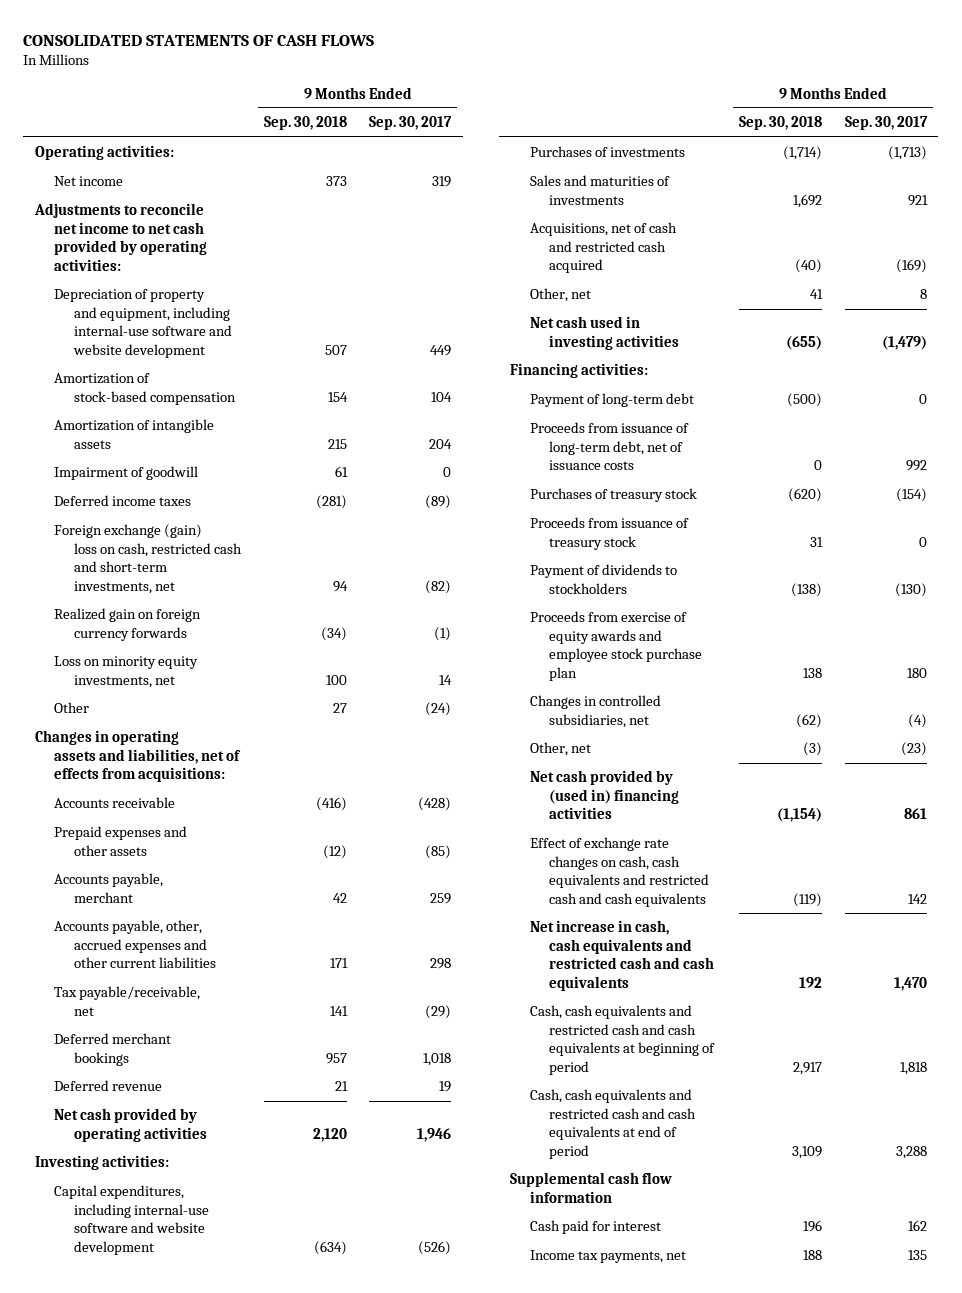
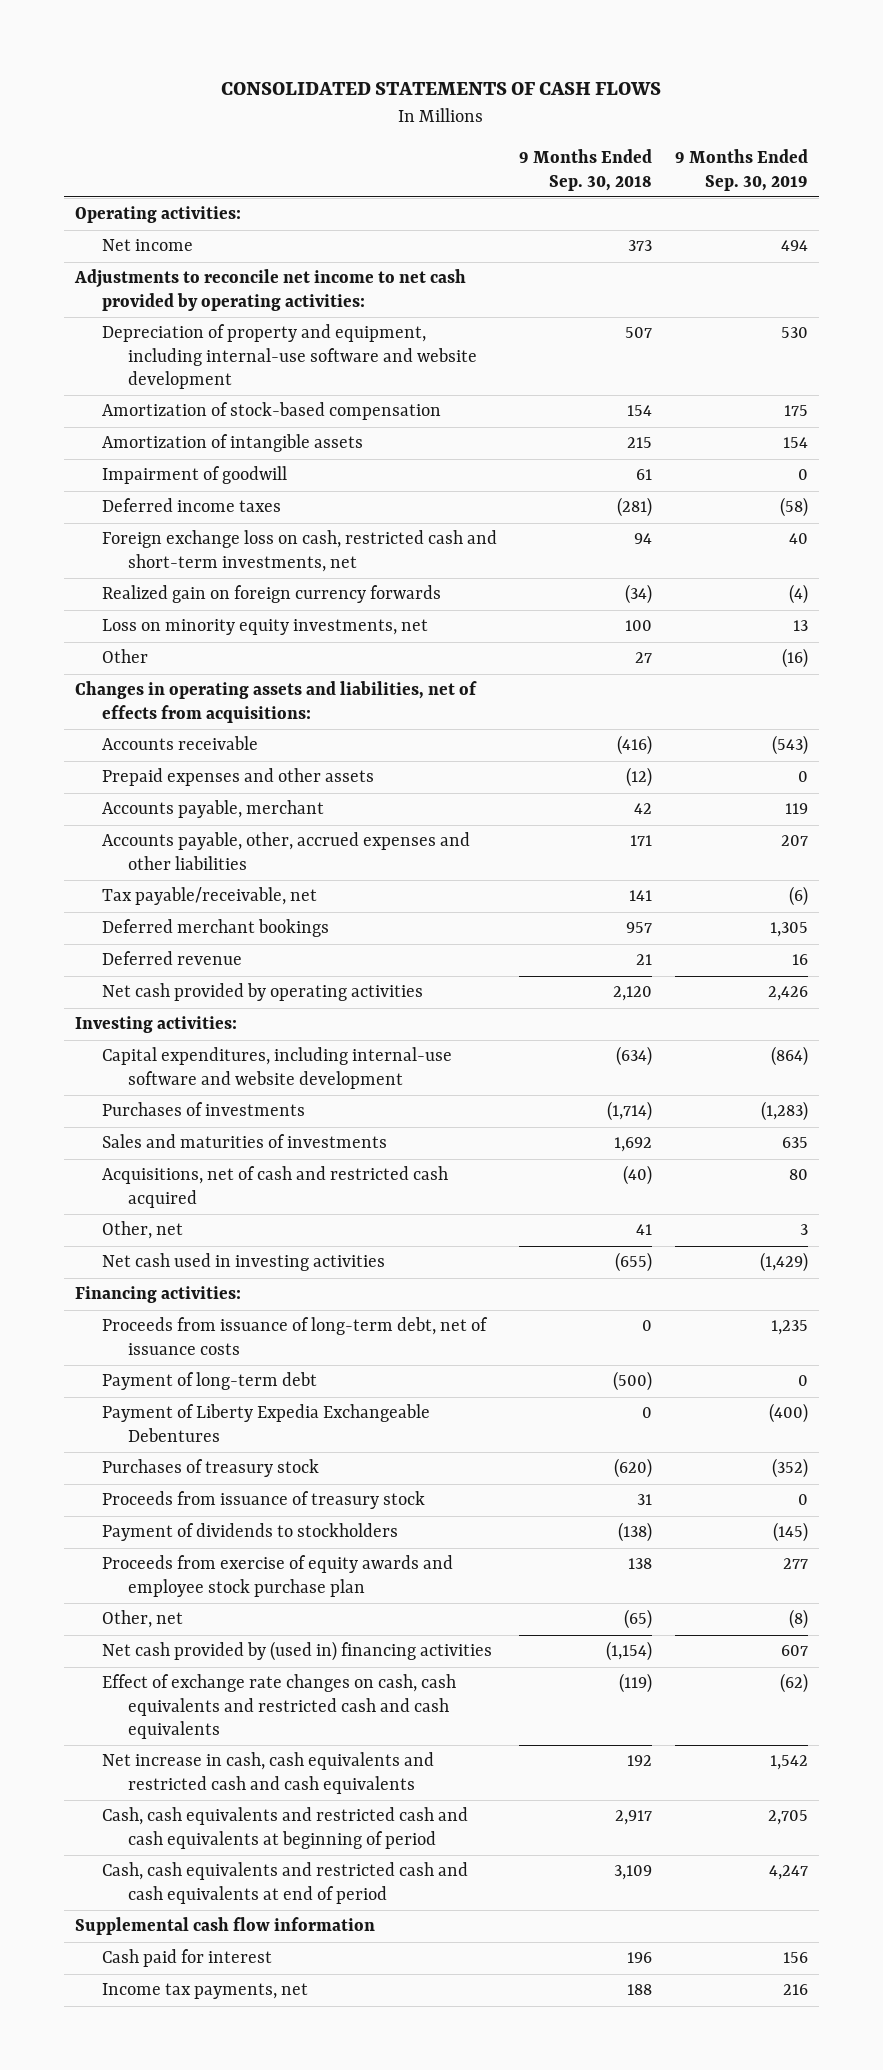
[369,116,453,131] Sep. 30, 2017 -> none
none -> [674,149,808,191] 9 Months Ended Sep. 30, 2019
[54,524,242,594] Foreign exchange (gain) loss on cash, restricted cash and short-term investments, net -> [101,530,497,572] Foreign exchange loss on cash, restricted cash and short-term investments, net
[54,920,216,969] Accounts payable, other, accrued expenses and other current liabilities -> [101,832,470,870] Accounts payable, other, accrued expenses and other liabilities
[529,393,694,408] Payment of long-term debt -> [101,1372,317,1391] Payment of long-term debt
none -> [101,1404,430,1442] Payment of Liberty Expedia Exchangeable Debentures
[529,695,661,728] Changes in controlled subsidiaries, net -> none
[803,742,823,757] (3) -> [624,1609,653,1630] (65)

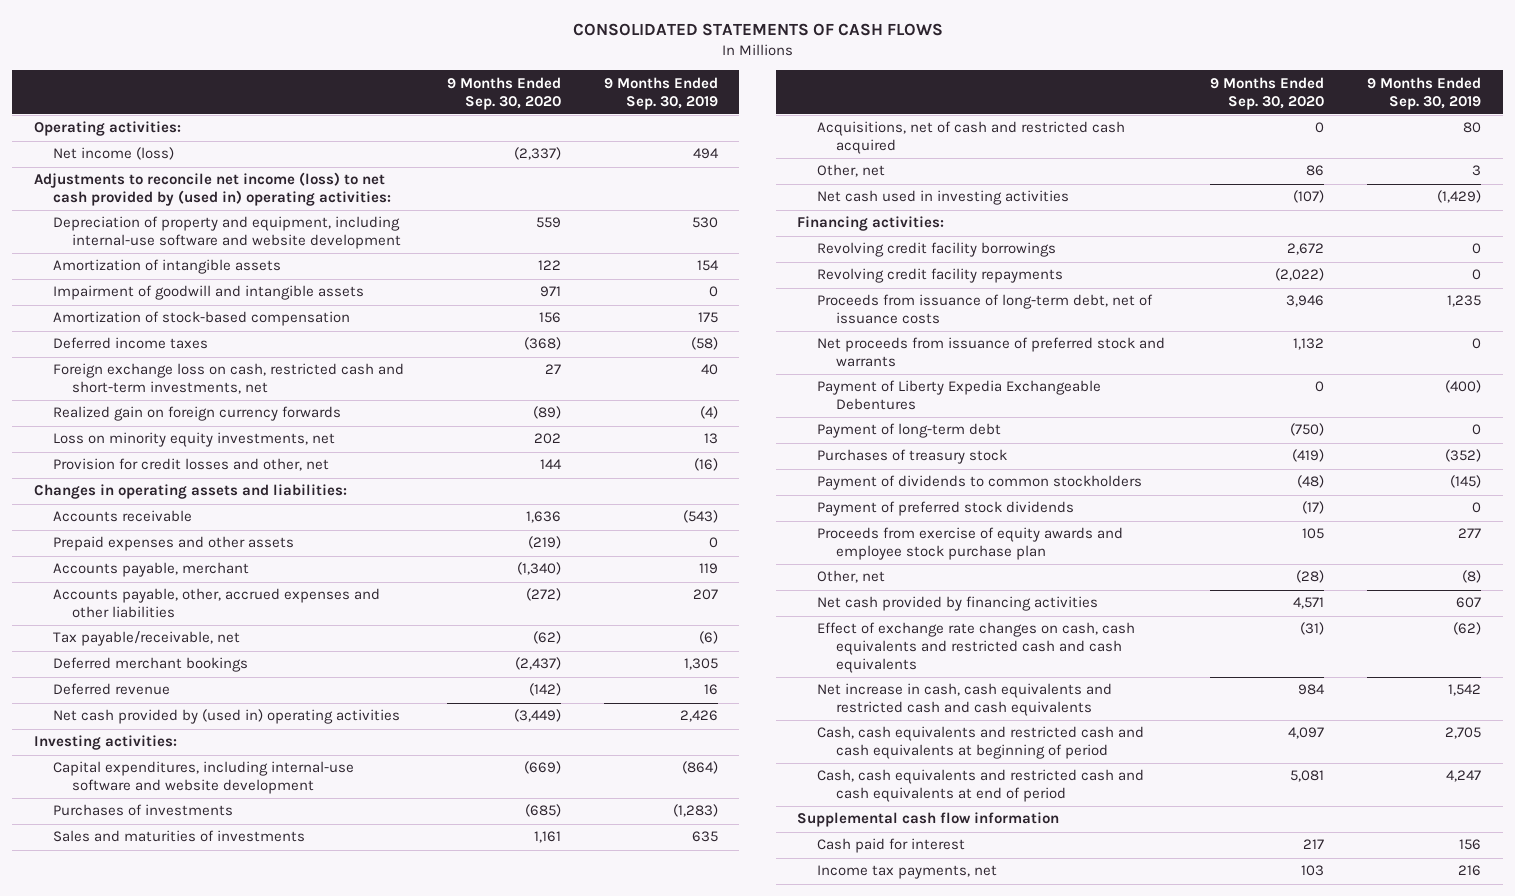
[519,149,653,191] 9 Months Ended Sep. 30, 2018 -> none
none -> [446,76,561,110] 9 Months Ended Sep. 30, 2020
[101,239,193,252] Net income -> [52,147,174,161] Net income (loss)
[74,269,467,311] Adjustments to reconcile net income to net cash provided by operating activities: -> [33,172,391,207] Adjustments to reconcile net income (loss) to net cash provided by (used in) operating activities:
[101,466,287,485] Impairment of goodwill -> [52,285,364,301] Impairment of goodwill and intangible assets
[101,402,441,421] Amortization of stock-based compensation -> [52,311,350,327] Amortization of stock-based compensation
[101,649,148,664] Other -> [52,458,329,472] Provision for credit losses and other, net
[75,681,478,723] Changes in operating assets and liabilities, net of effects from acquisitions: -> [33,484,347,500] Changes in operating assets and liabilities:
[101,983,423,1002] Net cash provided by operating activities -> [52,709,400,725] Net cash provided by (used in) operating activities
none -> [816,242,1056,258] Revolving credit facility borrowings
none -> [816,268,1063,284] Revolving credit facility repayments
none -> [816,337,1165,368] Net proceeds from issuance of preferred stock and warrants
[101,1372,317,1391] Payment of long-term debt -> [816,423,1001,439] Payment of long-term debt
[101,1491,425,1510] Proceeds from issuance of treasury stock -> none
[101,1523,398,1542] Payment of dividends to stockholders -> [816,475,1142,491] Payment of dividends to common stockholders
none -> [816,501,1074,517] Payment of preferred stock dividends
[101,1641,492,1662] Net cash provided by (used in) financing activities -> [816,596,1098,612] Net cash provided by financing activities

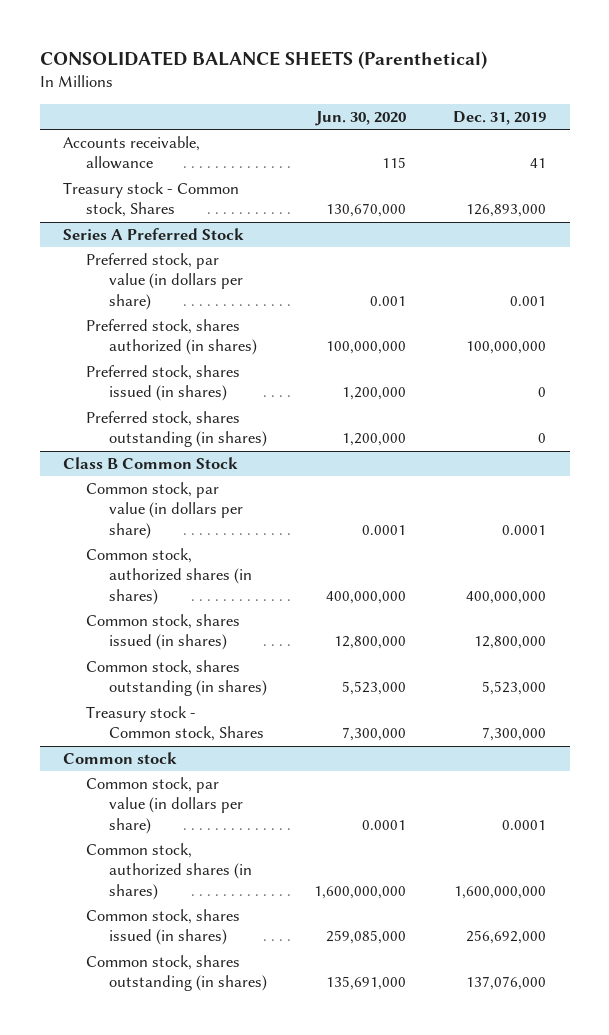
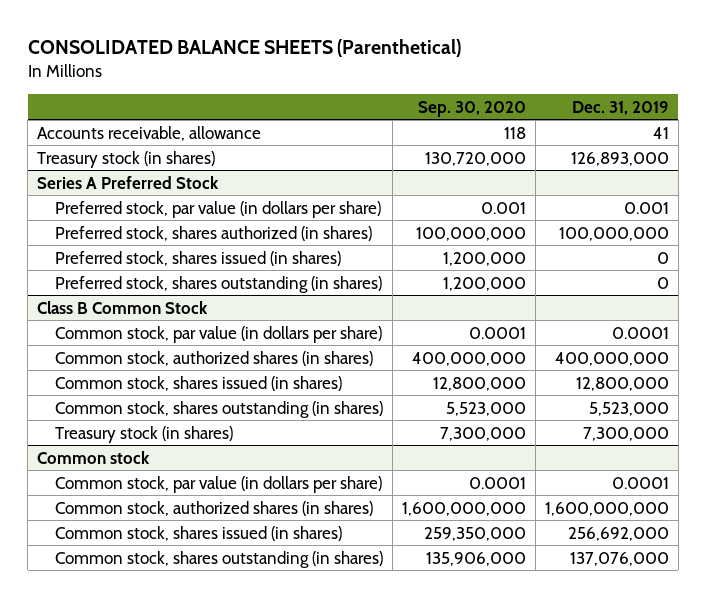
[315,110,407,126] Jun. 30, 2020 -> none
none -> [417,100,526,117] Sep. 30, 2020
[63,181,240,218] Treasury stock - Common stock, Shares -> [37,150,216,168] Treasury stock (in shares)
[86,705,265,742] Treasury stock - Common stock, Shares -> [54,425,233,443] Treasury stock (in shares)

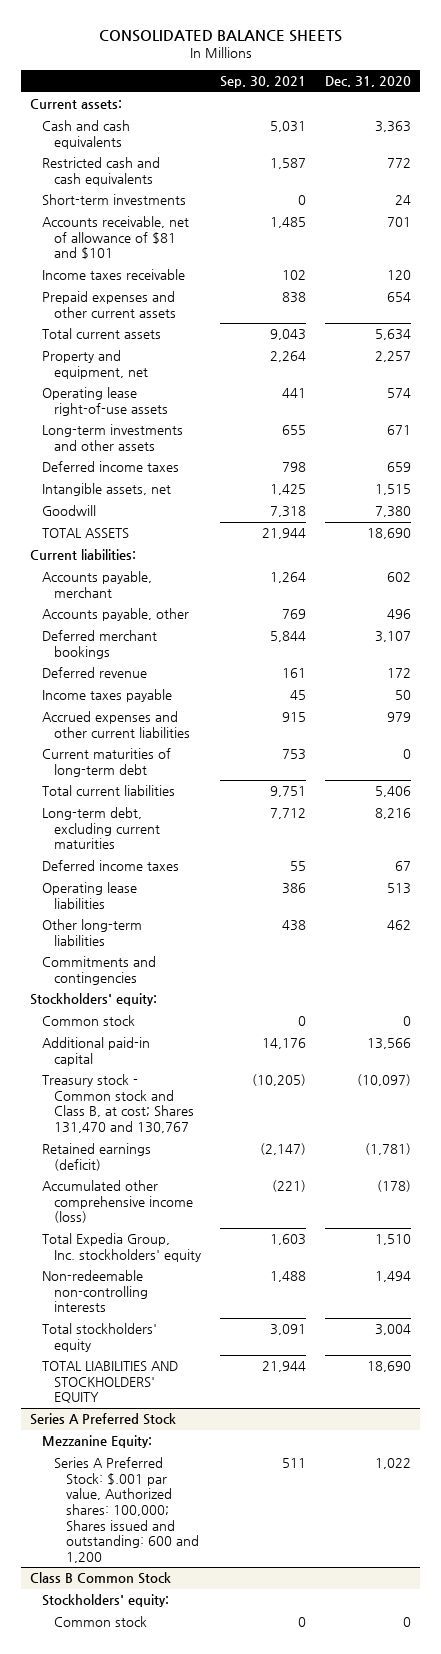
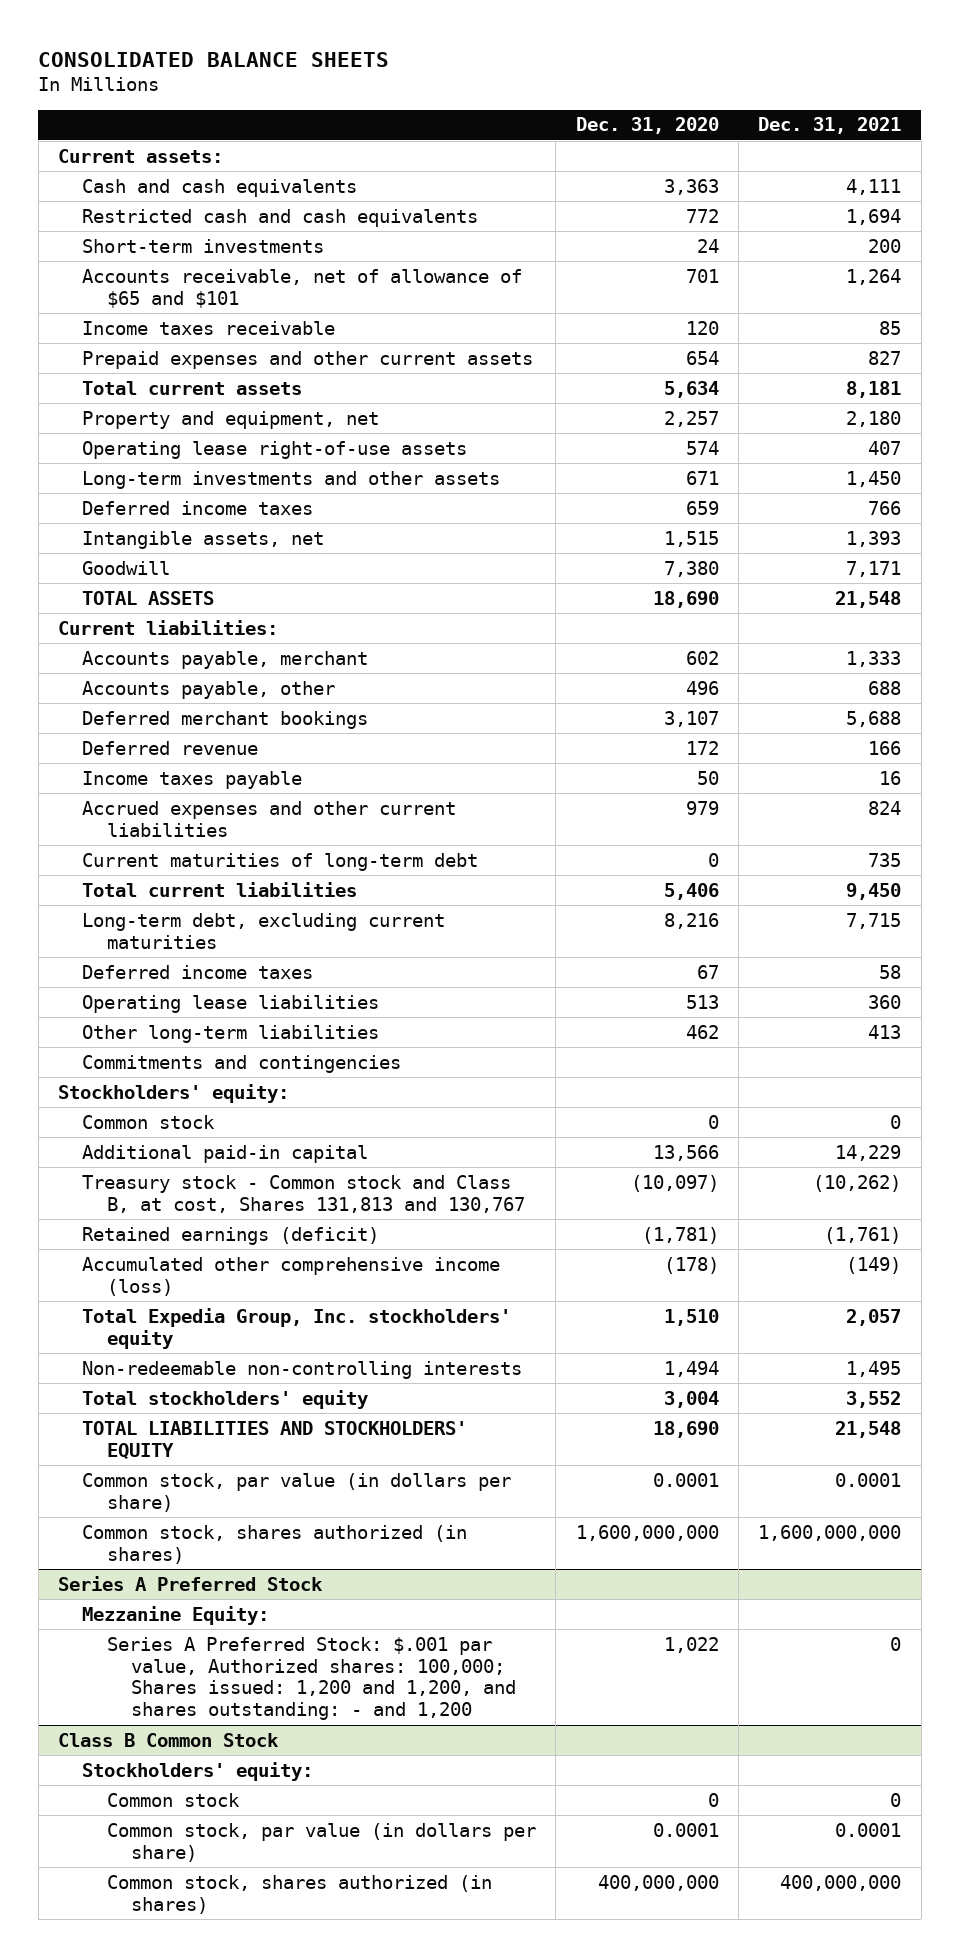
[220,76,307,89] Sep. 30, 2021 -> none
none -> [758,117,902,135] Dec. 31, 2021
[42,216,190,260] Accounts receivable, net of allowance of $81 and $101 -> [82,268,523,308] Accounts receivable, net of allowance of $65 and $101
[42,1074,195,1134] Treasury stock - Common stock and Class B, at cost; Shares 131,470 and 130,767 -> [82,1174,525,1213] Treasury stock - Common stock and Class B, at cost, Shares 131,813 and 130,767
none -> [82,1472,512,1512] Common stock, par value (in dollars per share)
none -> [82,1524,468,1564] Common stock, shares authorized (in shares)
[54,1457,200,1563] Series A Preferred Stock: $.001 par value, Authorized shares: 100,000; Shares issued and outstanding: 600 and 1,200 -> [106,1636,517,1721] Series A Preferred Stock: $.001 par value, Authorized shares: 100,000; Shares issued: 1,200 and 1,200, and shares outstanding: - and 1,200
none -> [106,1822,536,1862] Common stock, par value (in dollars per share)
none -> [106,1874,492,1914] Common stock, shares authorized (in shares)

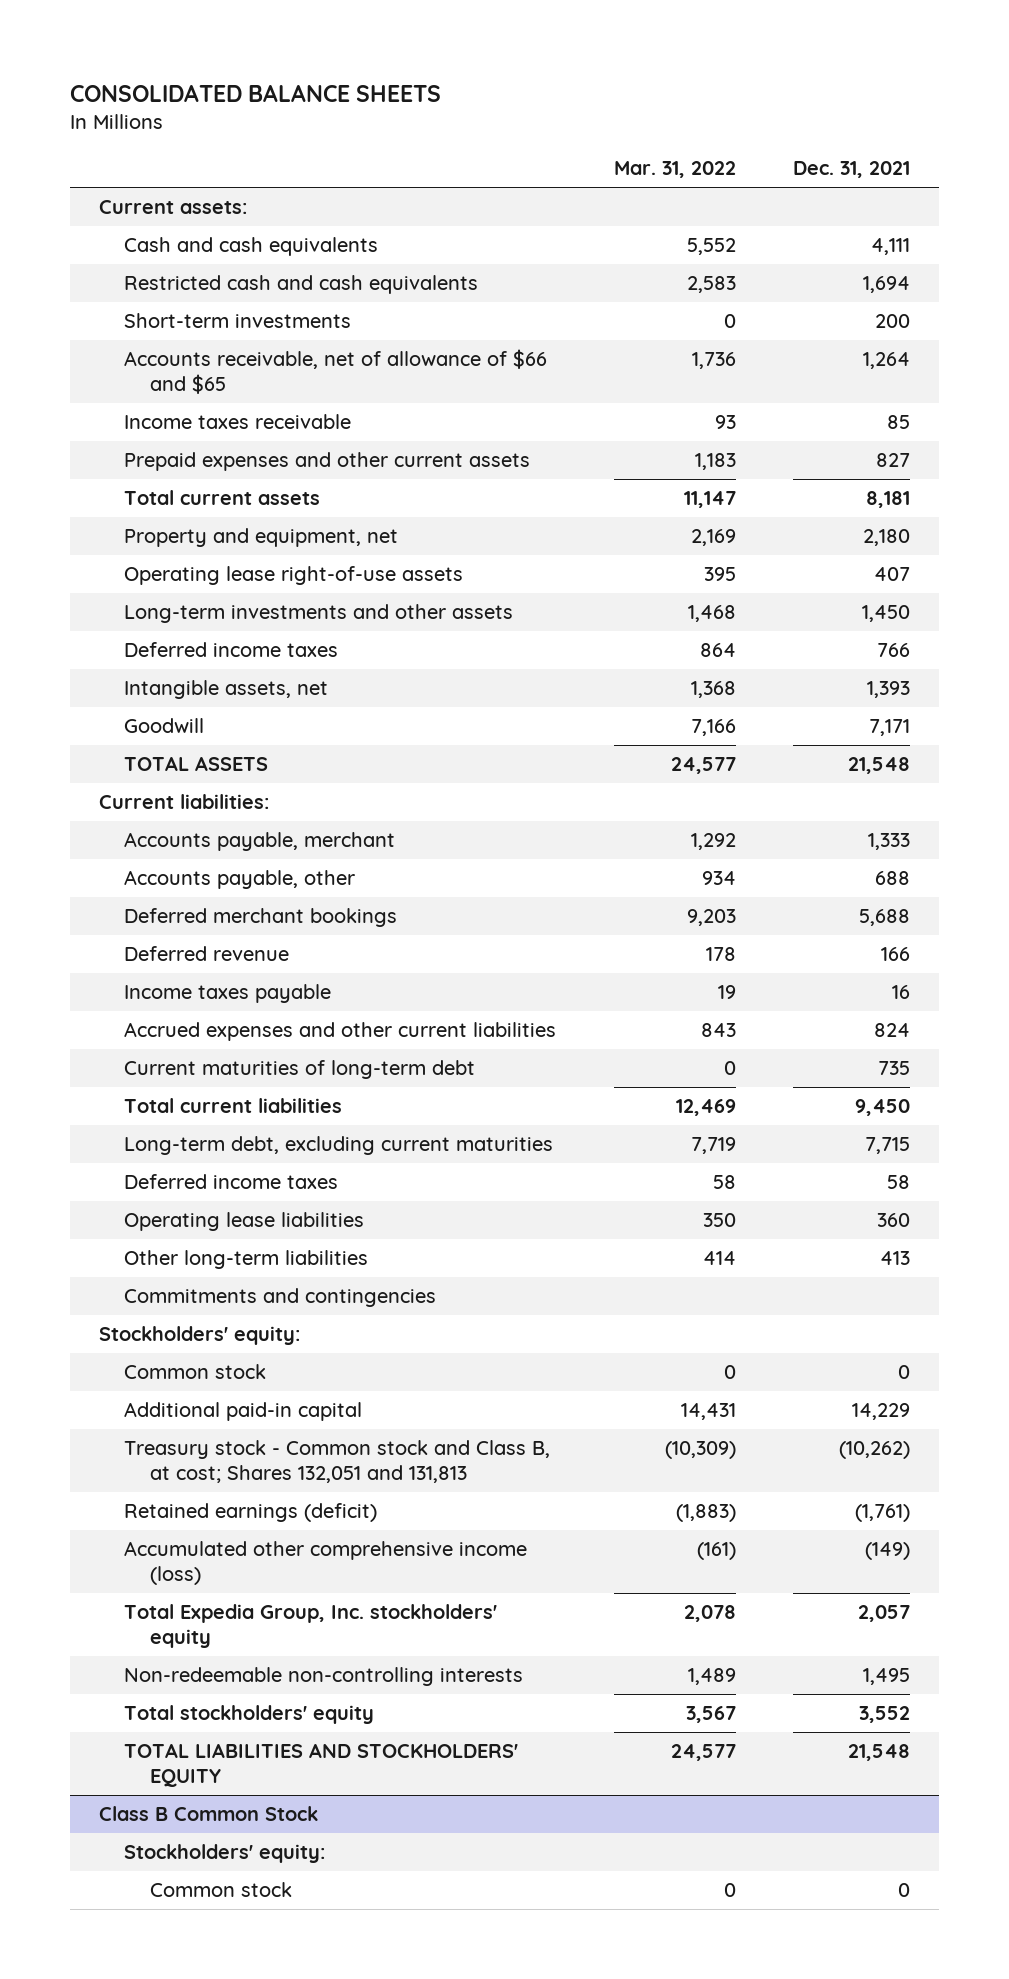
[575,117,719,135] Dec. 31, 2020 -> none
none -> [613,161,736,179] Mar. 31, 2022
[82,268,523,308] Accounts receivable, net of allowance of $65 and $101 -> [124,349,548,394] Accounts receivable, net of allowance of $66 and $65
[82,1174,525,1213] Treasury stock - Common stock and Class B, at cost, Shares 131,813 and 130,767 -> [124,1440,551,1483] Treasury stock - Common stock and Class B, at cost; Shares 132,051 and 131,813
[82,1472,512,1512] Common stock, par value (in dollars per share) -> none
[82,1524,468,1564] Common stock, shares authorized (in shares) -> none
[57,1575,323,1591] Series A Preferred Stock -> none
[82,1605,270,1625] Mezzanine Equity: -> none
[106,1636,517,1721] Series A Preferred Stock: $.001 par value, Authorized shares: 100,000; Shares issued: 1,200 and 1,200, and shares outstanding: - and 1,200 -> none
[106,1822,536,1862] Common stock, par value (in dollars per share) -> none
[106,1874,492,1914] Common stock, shares authorized (in shares) -> none

